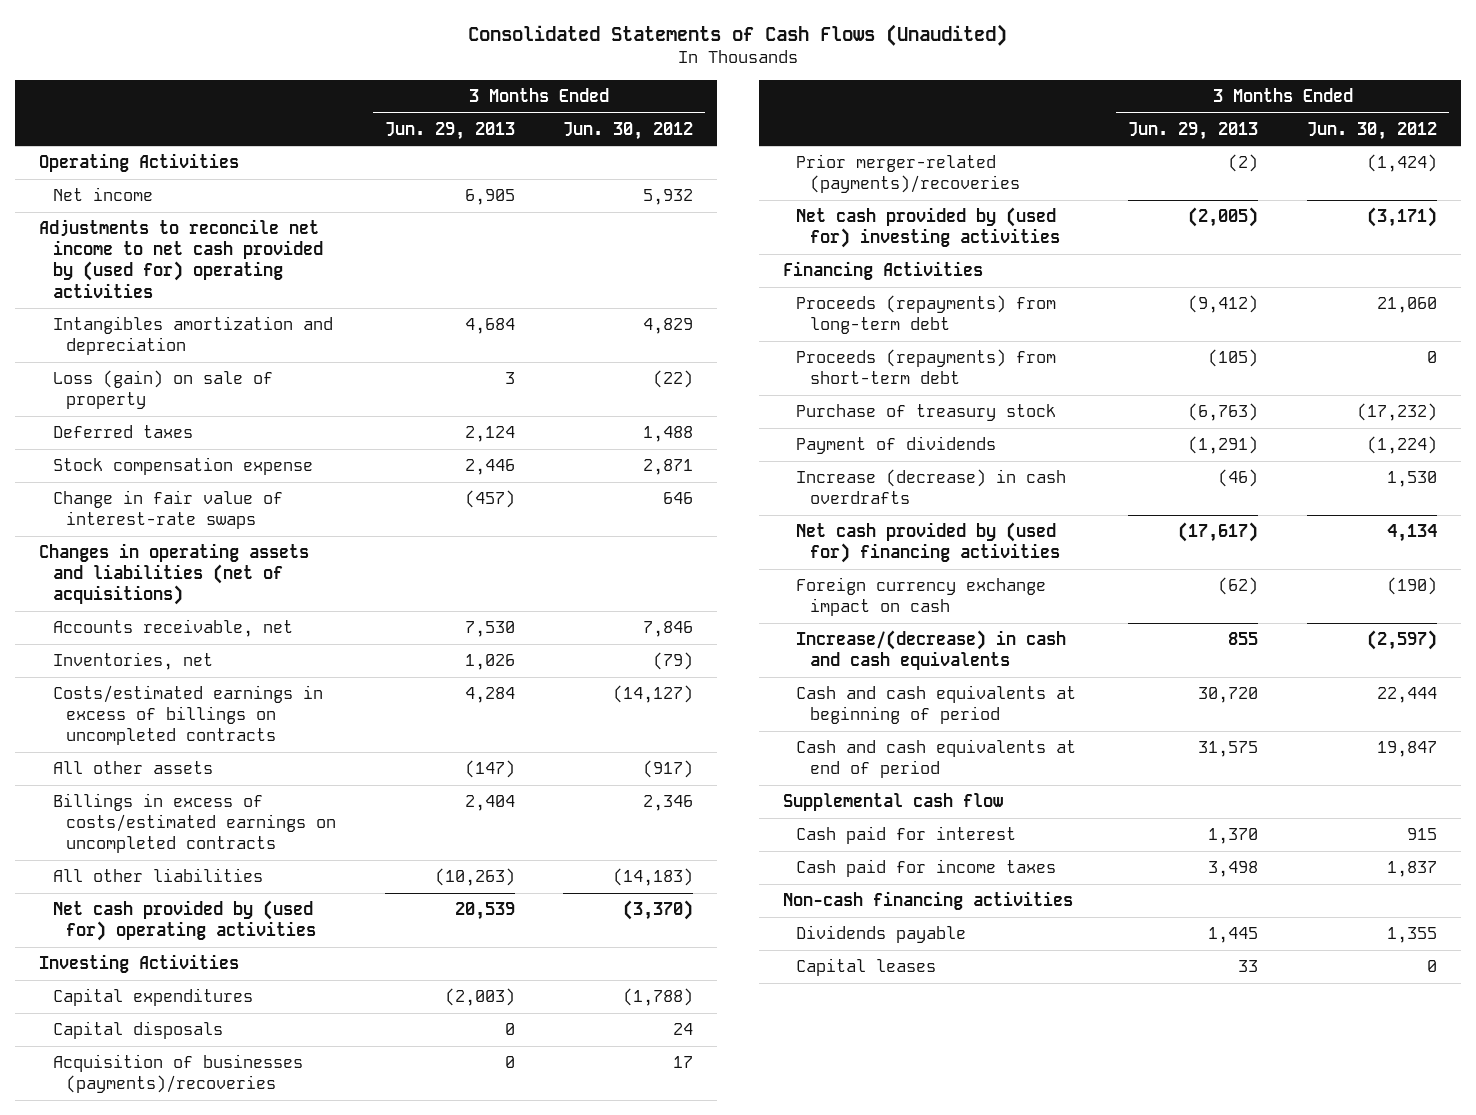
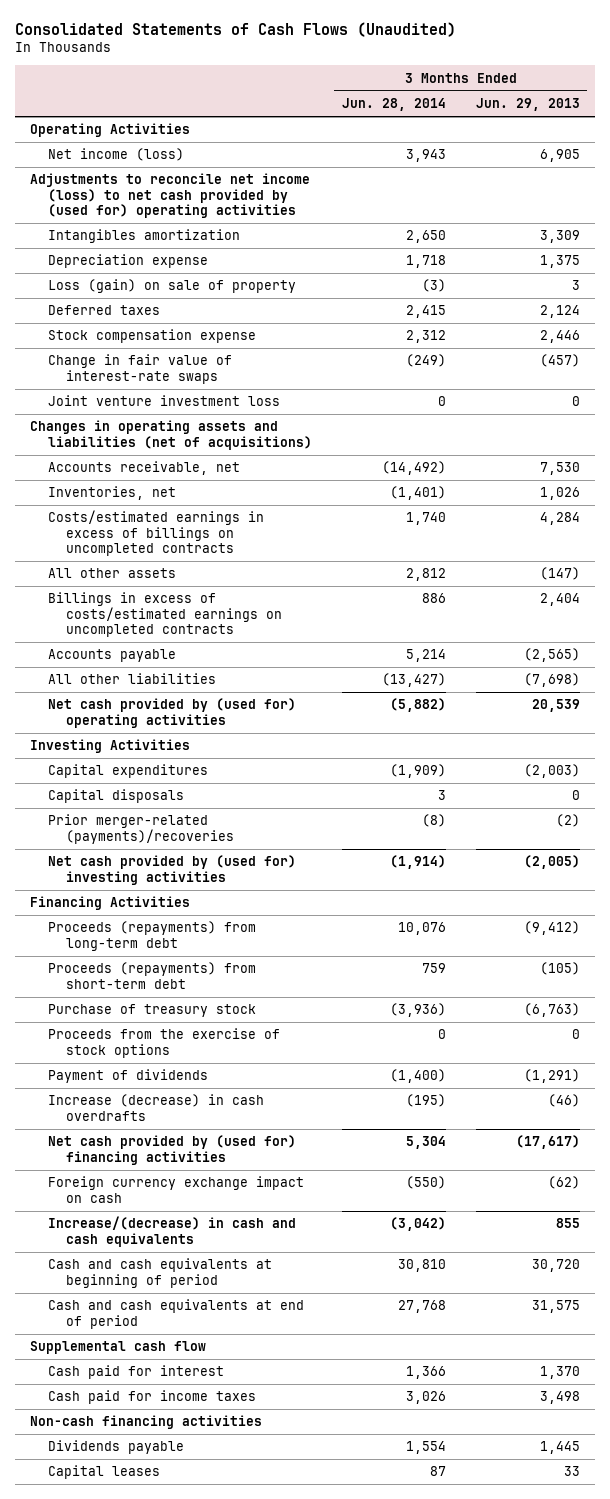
[563,121,694,140] Jun. 30, 2012 -> none
none -> [341,98,446,112] Jun. 28, 2014
[52,187,153,202] Net income -> [47,148,184,162] Net income (loss)
[39,219,323,298] Adjustments to reconcile net income to net cash provided by (used for) operating activities -> [29,173,310,218] Adjustments to reconcile net income (loss) to net cash provided by (used for) operating activities
[52,316,333,356] Intangibles amortization and depreciation -> [47,229,240,244] Intangibles amortization
[464,318,515,335] 4,684 -> [539,230,580,244] 3,309
none -> [47,254,208,269] Depreciation expense
none -> [47,395,280,407] Joint venture investment loss
none -> [47,649,176,663] Accounts payable
[434,868,515,887] (10,263) -> [523,673,580,688] (7,698)
[52,1054,303,1094] Acquisition of businesses (payments)/recoveries -> none
none -> [47,1028,280,1058] Proceeds from the exercise of stock options

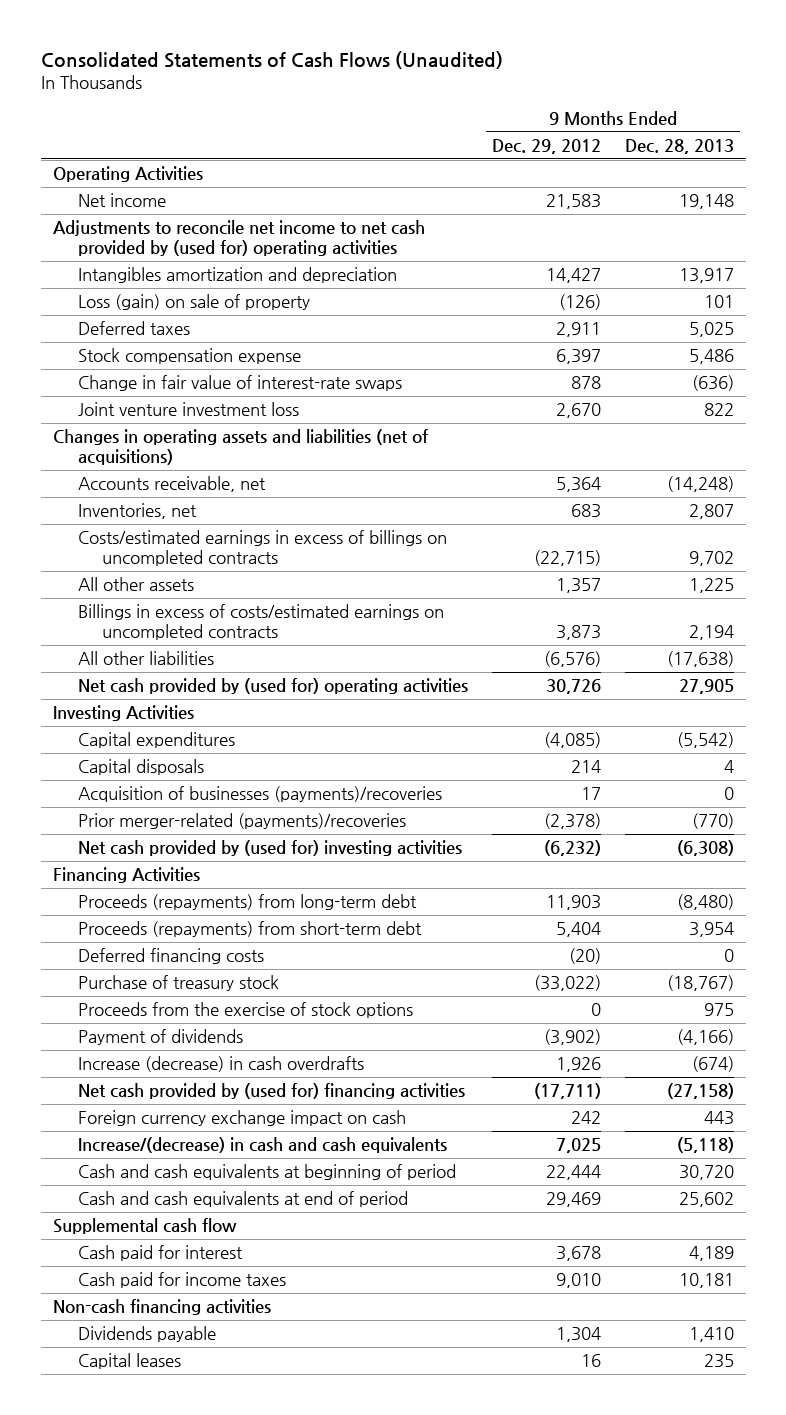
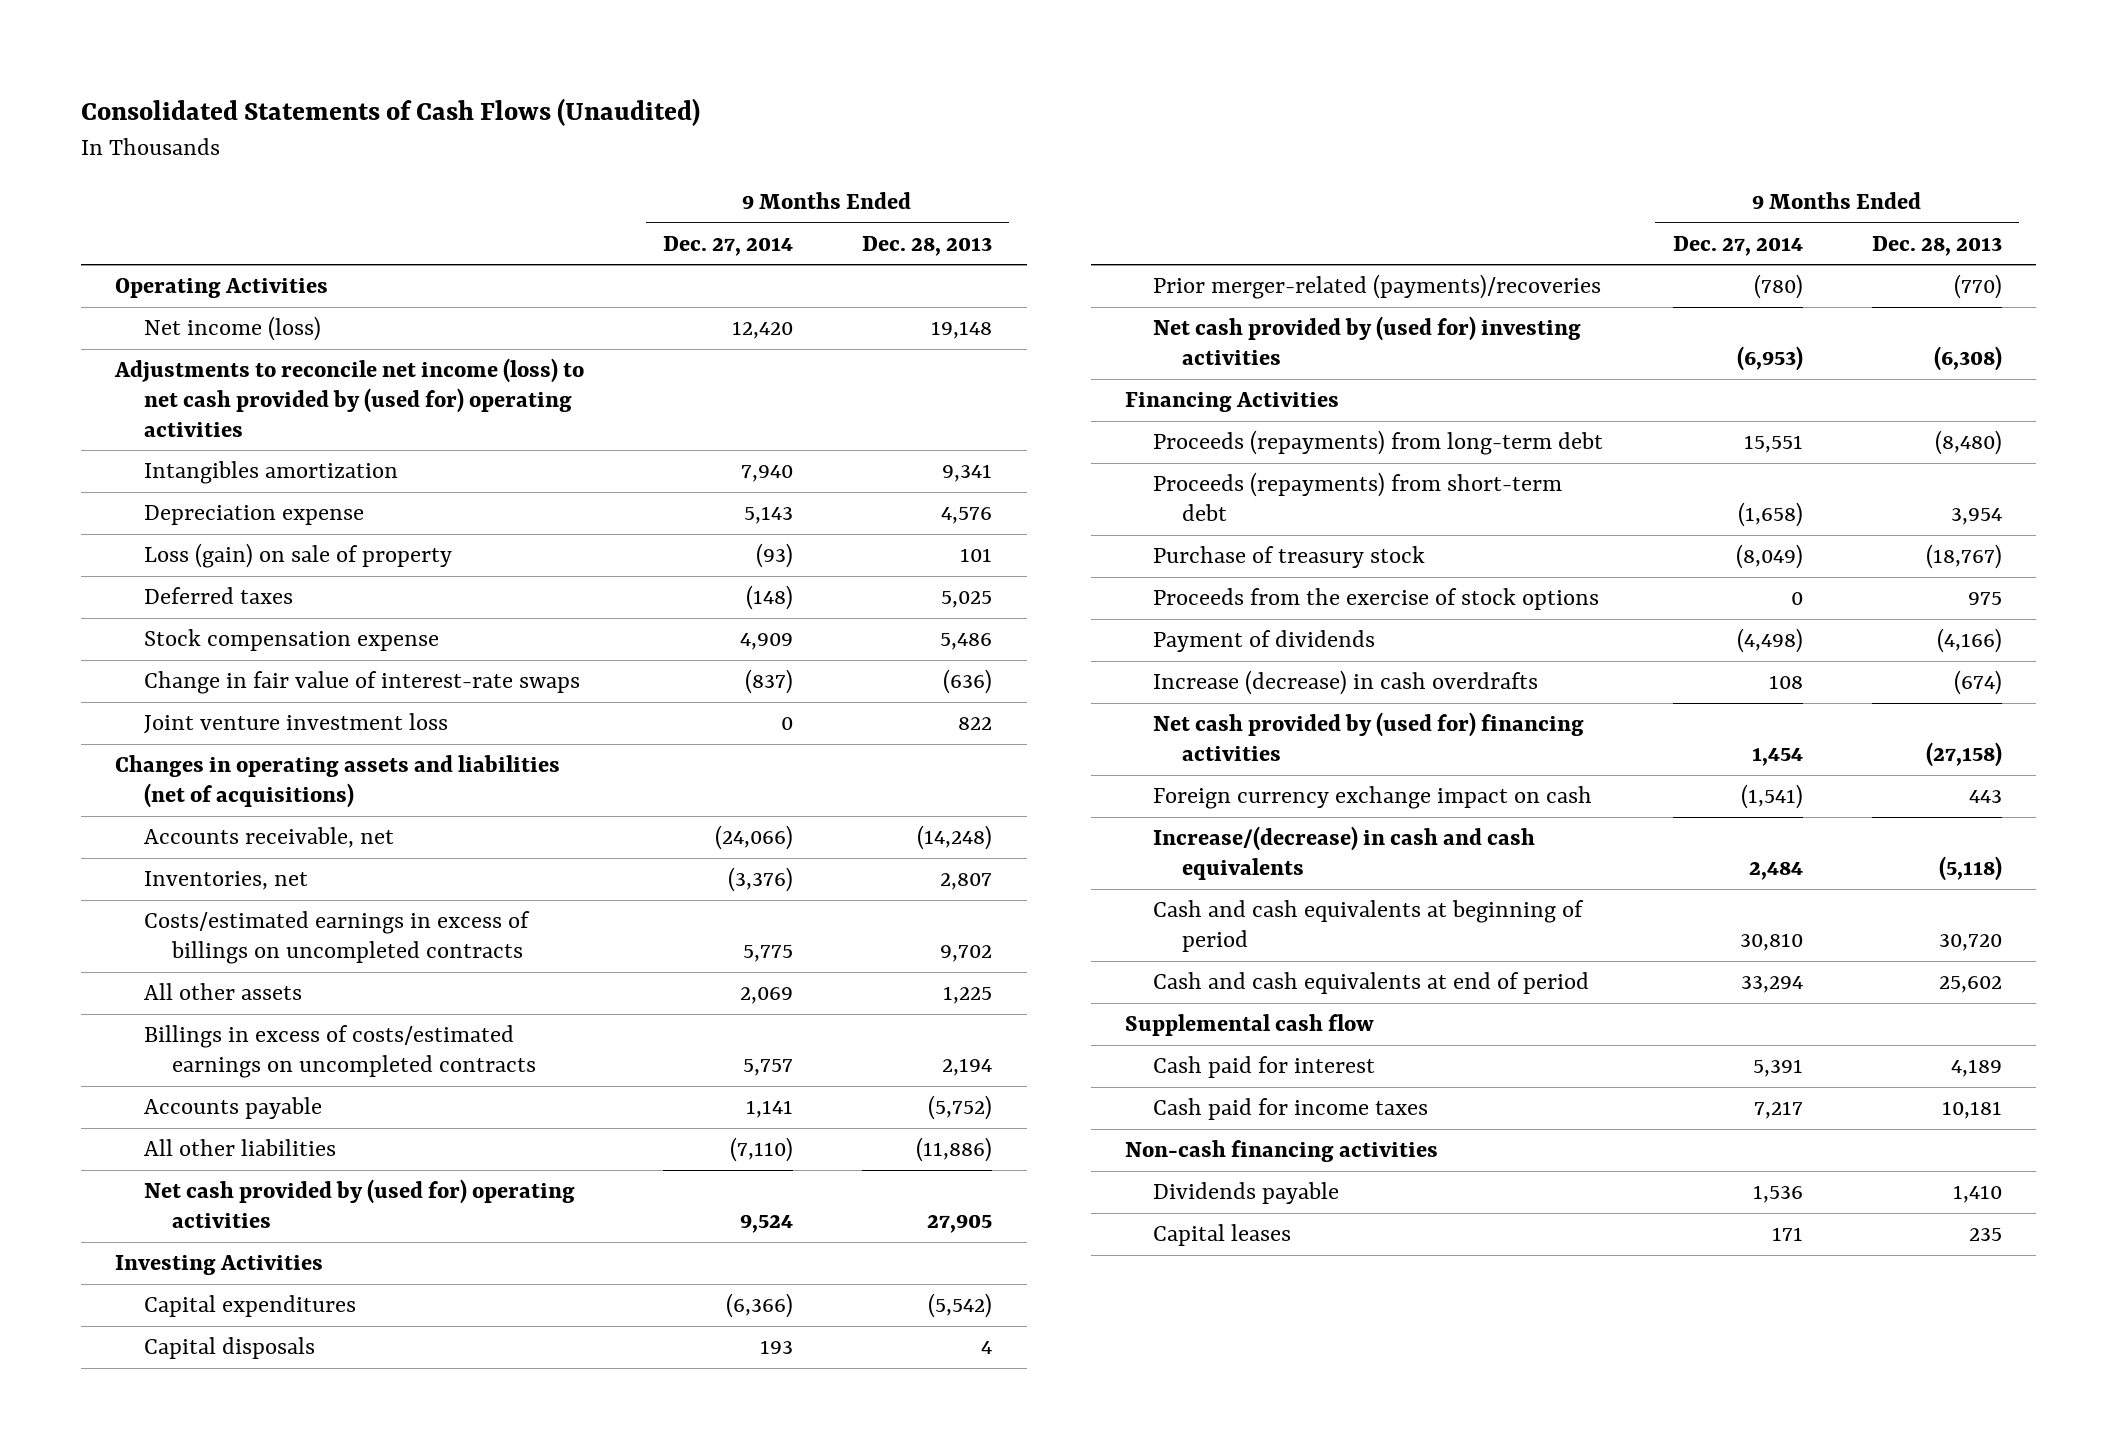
[491,138,601,154] Dec. 29, 2012 -> none
none -> [662,235,793,256] Dec. 27, 2014
[77,193,166,208] Net income -> [143,316,321,342] Net income (loss)
[52,220,425,257] Adjustments to reconcile net income to net cash provided by (used for) operating activities -> [114,358,585,437] Adjustments to reconcile net income (loss) to net cash provided by (used for) operating activities
[77,267,397,284] Intangibles amortization and depreciation -> [143,461,398,485] Intangibles amortization
[678,268,734,284] 13,917 -> [942,464,993,483] 9,341
none -> [143,505,364,526] Depreciation expense
none -> [143,1097,322,1120] Accounts payable
[666,651,734,668] (17,638) -> [916,1137,993,1163] (11,886)
[77,786,442,803] Acquisition of businesses (payments)/recoveries -> none
[77,948,264,965] Deferred financing costs -> none

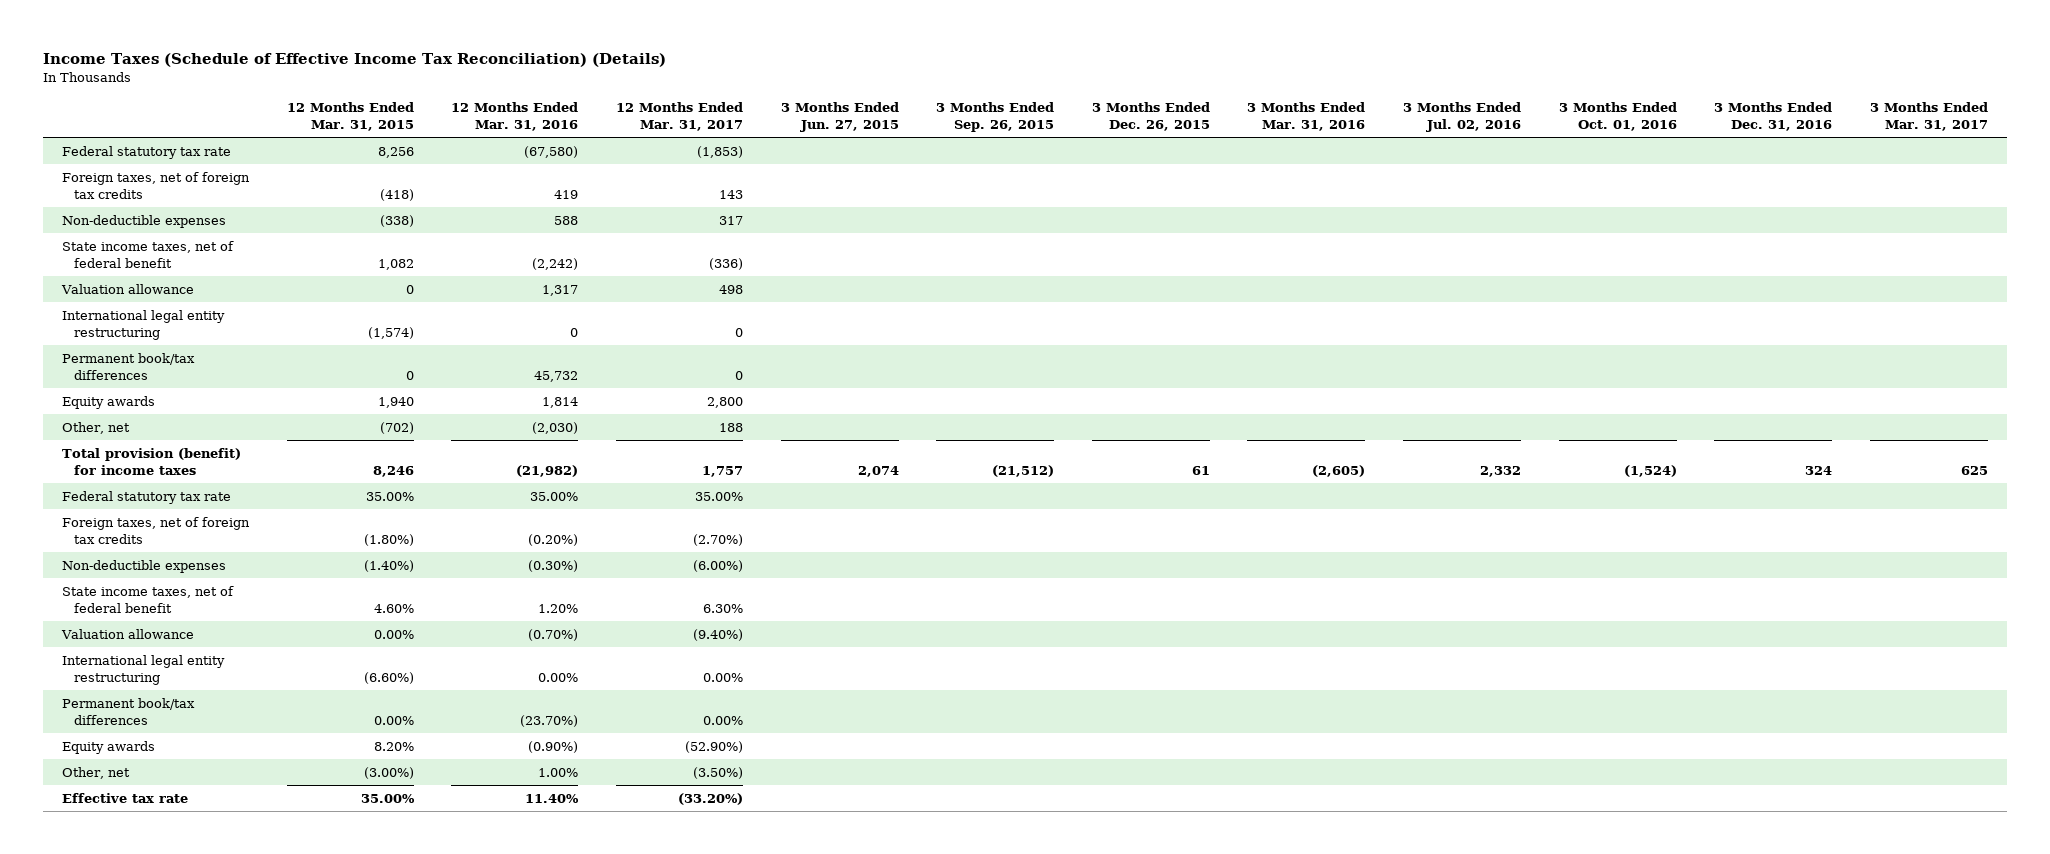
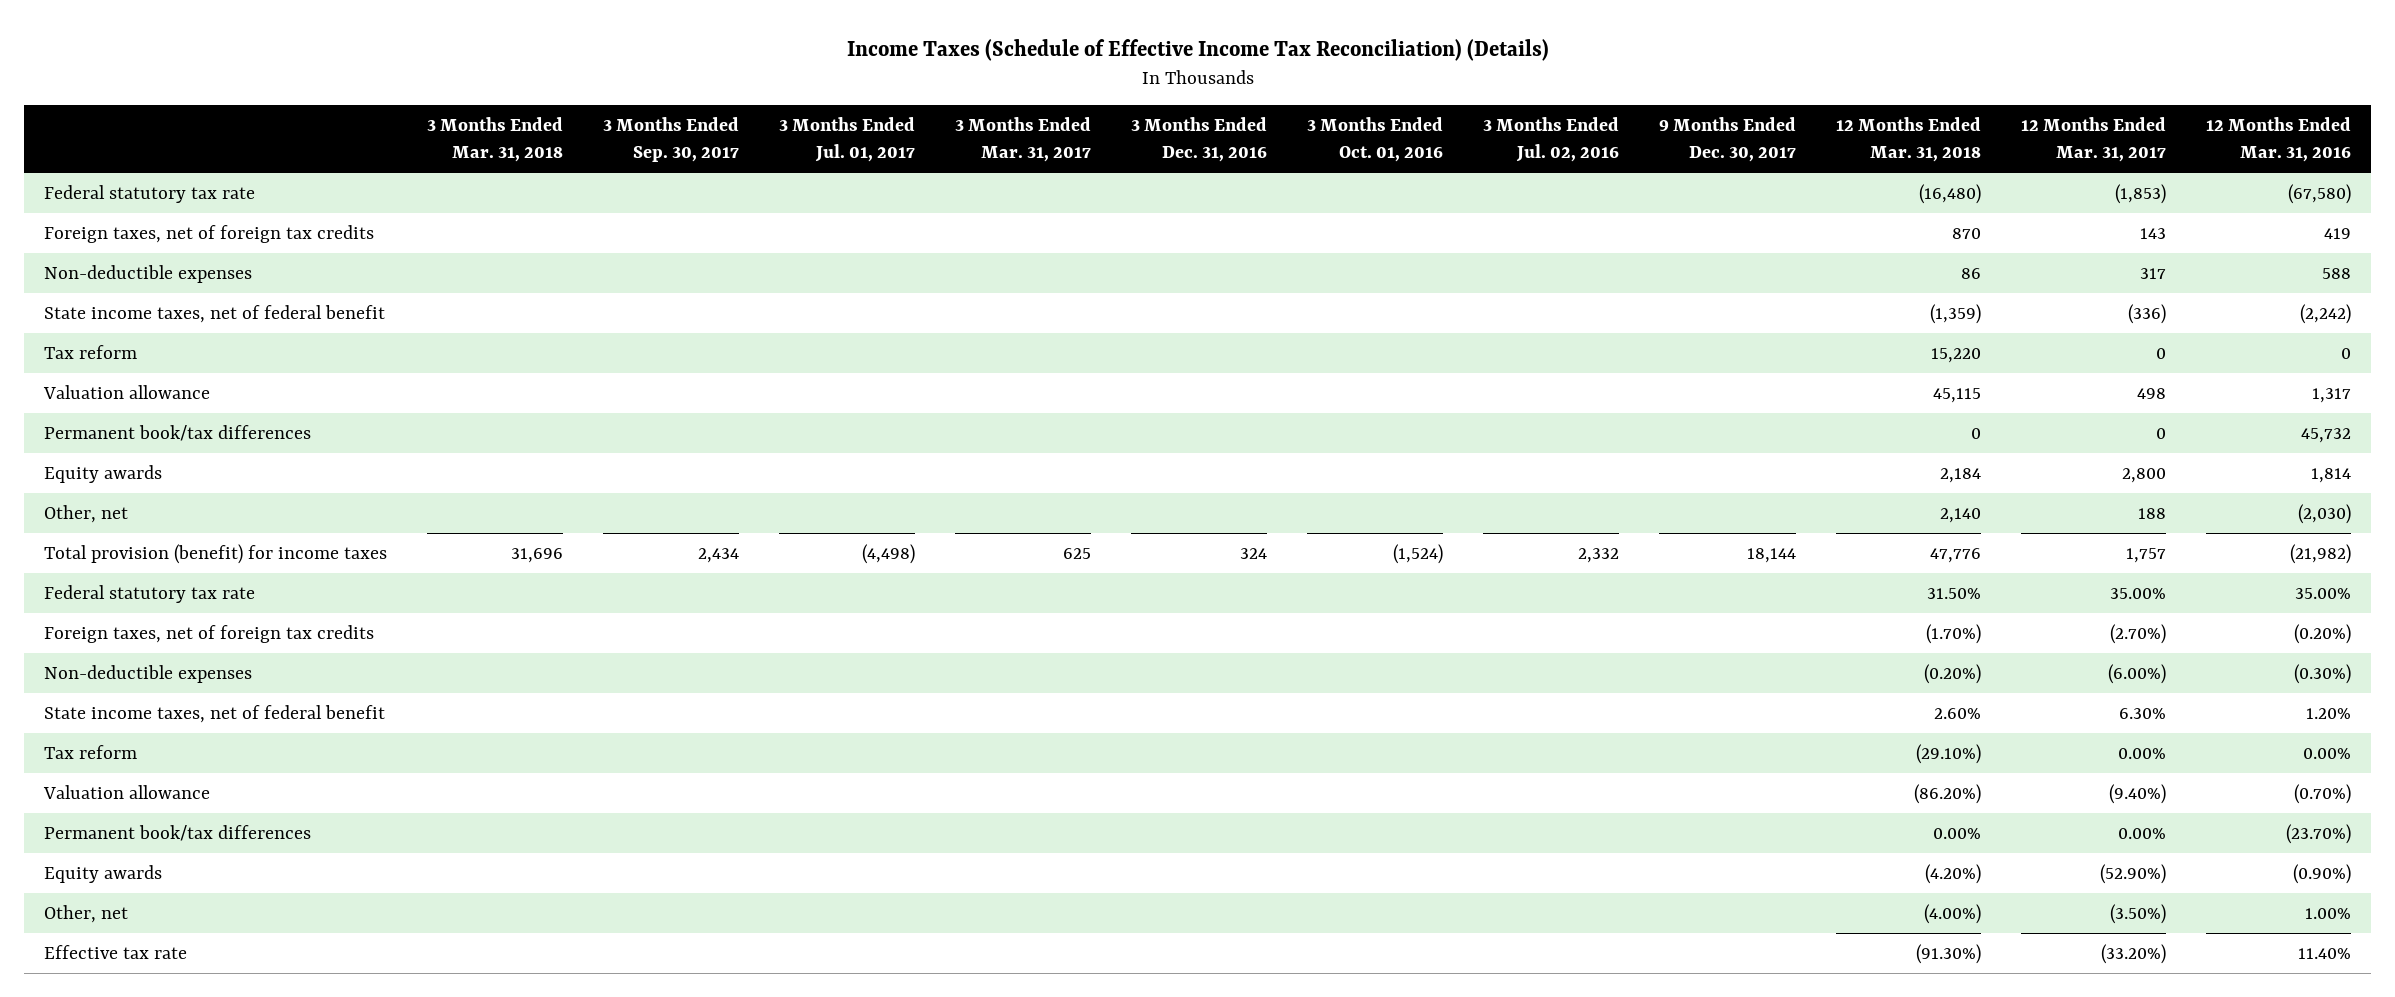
[286,102,414,132] 12 Months Ended Mar. 31, 2015 -> none
[780,102,899,133] 3 Months Ended Jun. 27, 2015 -> none
[936,102,1055,133] 3 Months Ended Sep. 26, 2015 -> none
[1091,102,1210,132] 3 Months Ended Dec. 26, 2015 -> none
[1247,102,1366,132] 3 Months Ended Mar. 31, 2016 -> none
none -> [427,117,564,162] 3 Months Ended Mar. 31, 2018
none -> [603,117,740,162] 3 Months Ended Sep. 30, 2017
none -> [779,117,916,162] 3 Months Ended Jul. 01, 2017
none -> [1659,117,1797,162] 9 Months Ended Dec. 30, 2017
none -> [1836,117,1982,162] 12 Months Ended Mar. 31, 2018
none -> [44,345,138,360] Tax reform
[62,309,226,340] International legal entity restructuring -> none
none -> [44,745,138,760] Tax reform
[62,654,226,685] International legal entity restructuring -> none

